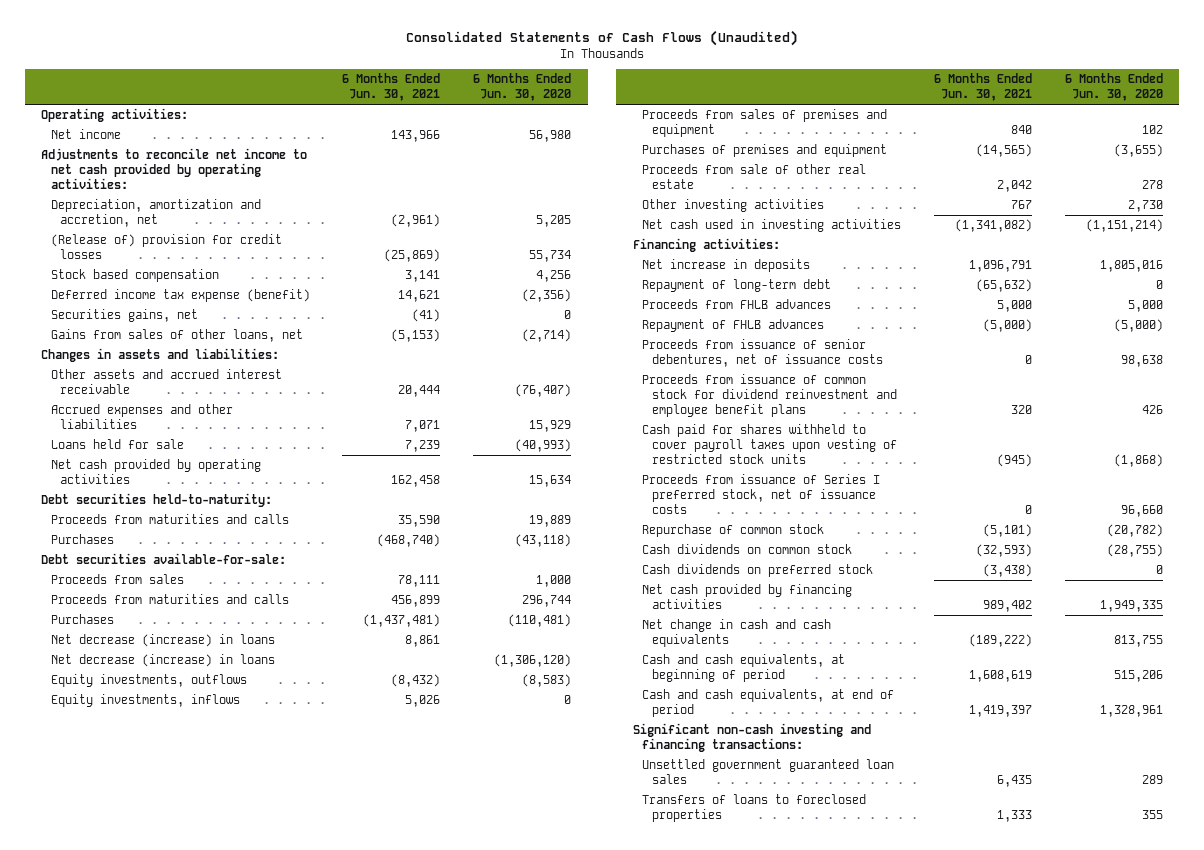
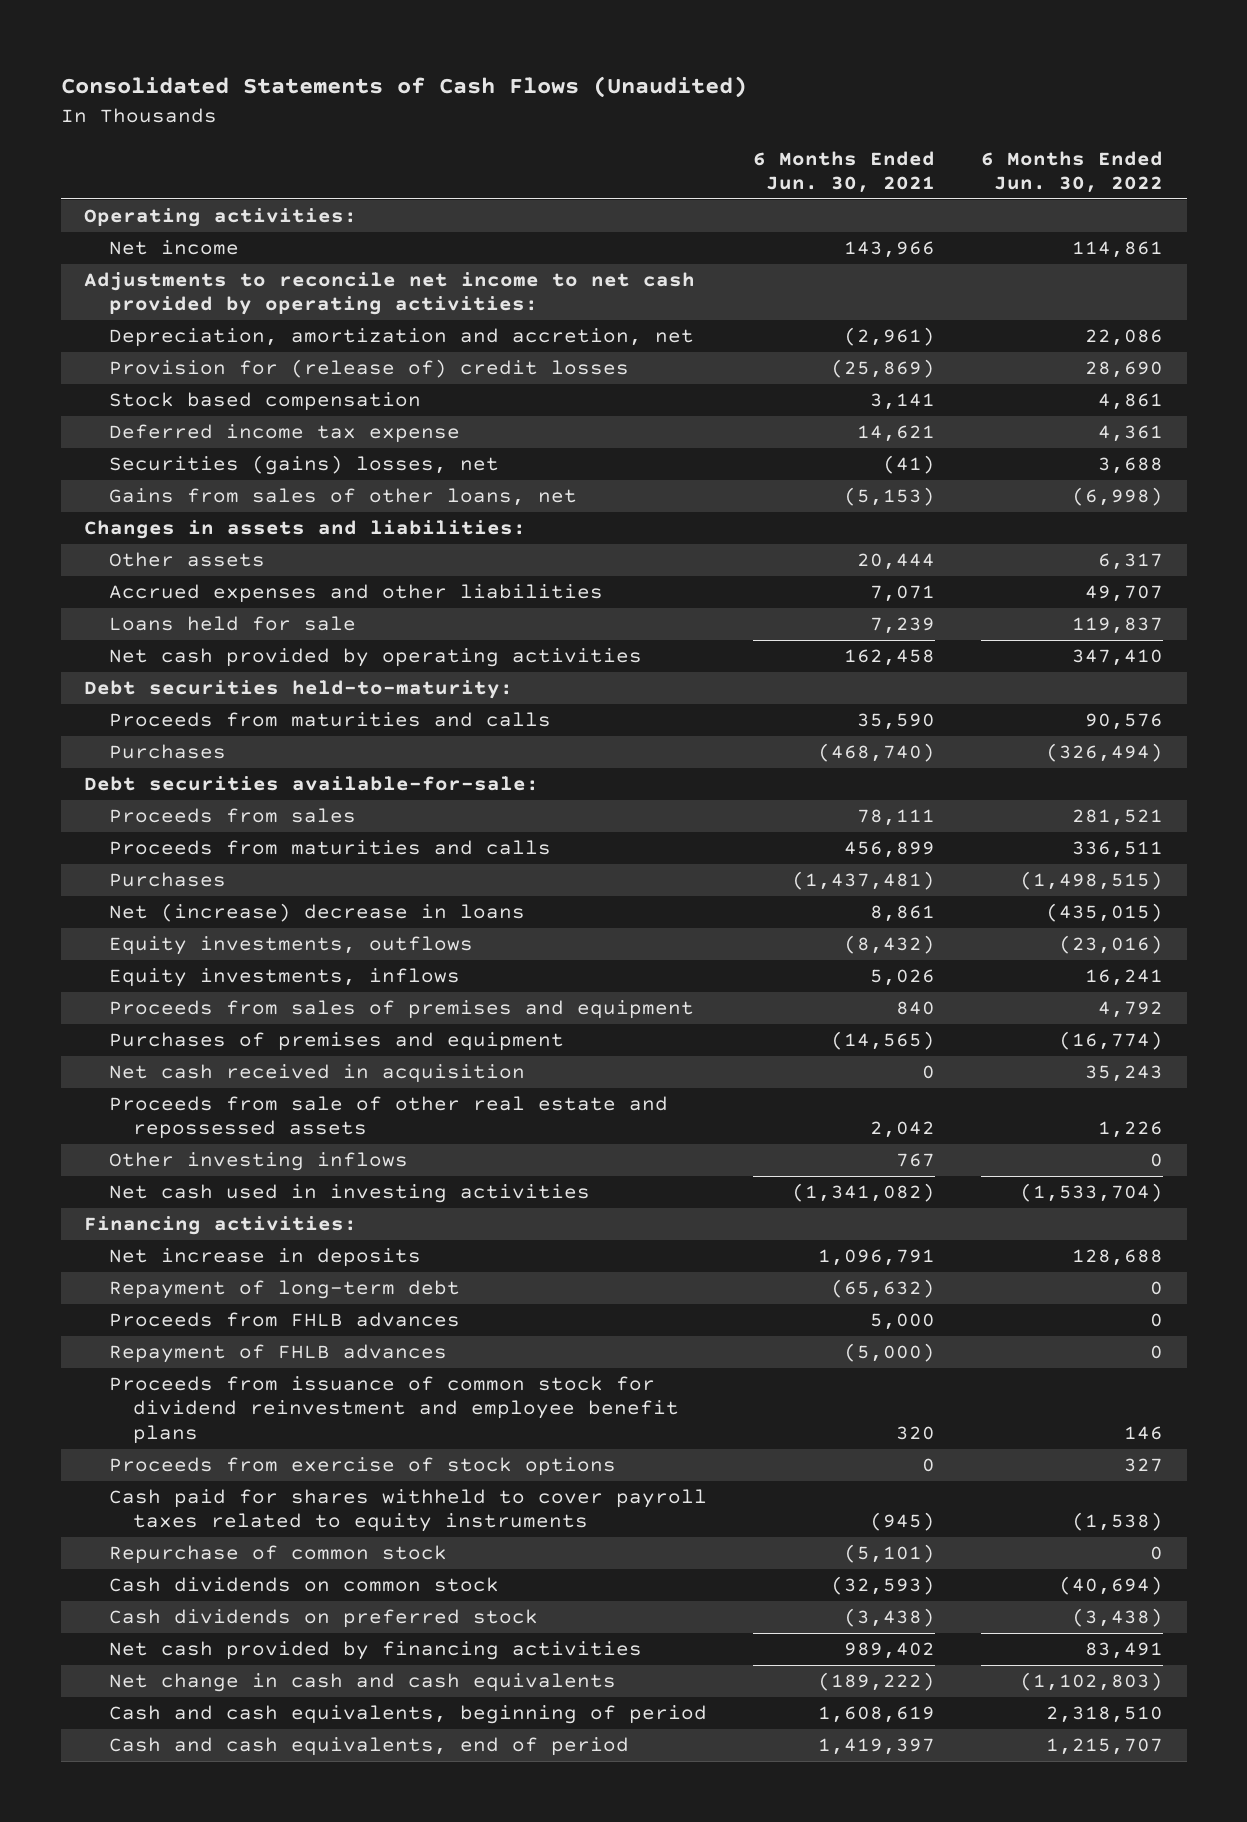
[473,73,572,102] 6 Months Ended Jun. 30, 2020 -> none
none -> [981,150,1164,194] 6 Months Ended Jun. 30, 2022
[50,234,282,259] (Release of) provision for credit losses -> [108,358,629,378] Provision for (release of) credit losses
[50,289,310,303] Deferred income tax expense (benefit) -> [108,423,460,443] Deferred income tax expense
[50,309,198,323] Securities gains, net -> [108,454,499,475] Securities (gains) losses, net
[50,369,282,394] Other assets and accrued interest receivable -> [108,551,265,567] Other assets
[50,654,275,668] Net decrease (increase) in loans -> none
[50,634,275,648] Net decrease (increase) in loans -> [108,902,525,922] Net (increase) decrease in loans
none -> [108,1063,525,1083] Net cash received in acquisition
[642,164,867,189] Proceeds from sale of other real estate -> [108,1095,668,1140] Proceeds from sale of other real estate and repossessed assets
[642,199,825,213] Other investing activities -> [108,1151,408,1171] Other investing inflows
[642,339,883,367] Proceeds from issuance of senior debentures, net of issuance costs -> none
[642,474,881,514] Proceeds from issuance of Series I preferred stock, net of issuance costs -> none
none -> [108,1456,616,1476] Proceeds from exercise of stock options
[642,424,897,464] Cash paid for shares withheld to cover payroll taxes upon vesting of restricted stock units -> [108,1488,707,1533] Cash paid for shares withheld to cover payroll taxes related to equity instruments
[632,723,871,752] Significant non-cash investing and financing transactions: -> none
[642,759,895,784] Unsettled government guaranteed loan sales -> none
[642,794,867,822] Transfers of loans to foreclosed properties -> none
[642,654,846,682] Cash and cash equivalents, at beginning of period -> [108,1704,707,1724] Cash and cash equivalents, beginning of period
[642,689,895,717] Cash and cash equivalents, at end of period -> [108,1736,629,1756] Cash and cash equivalents, end of period

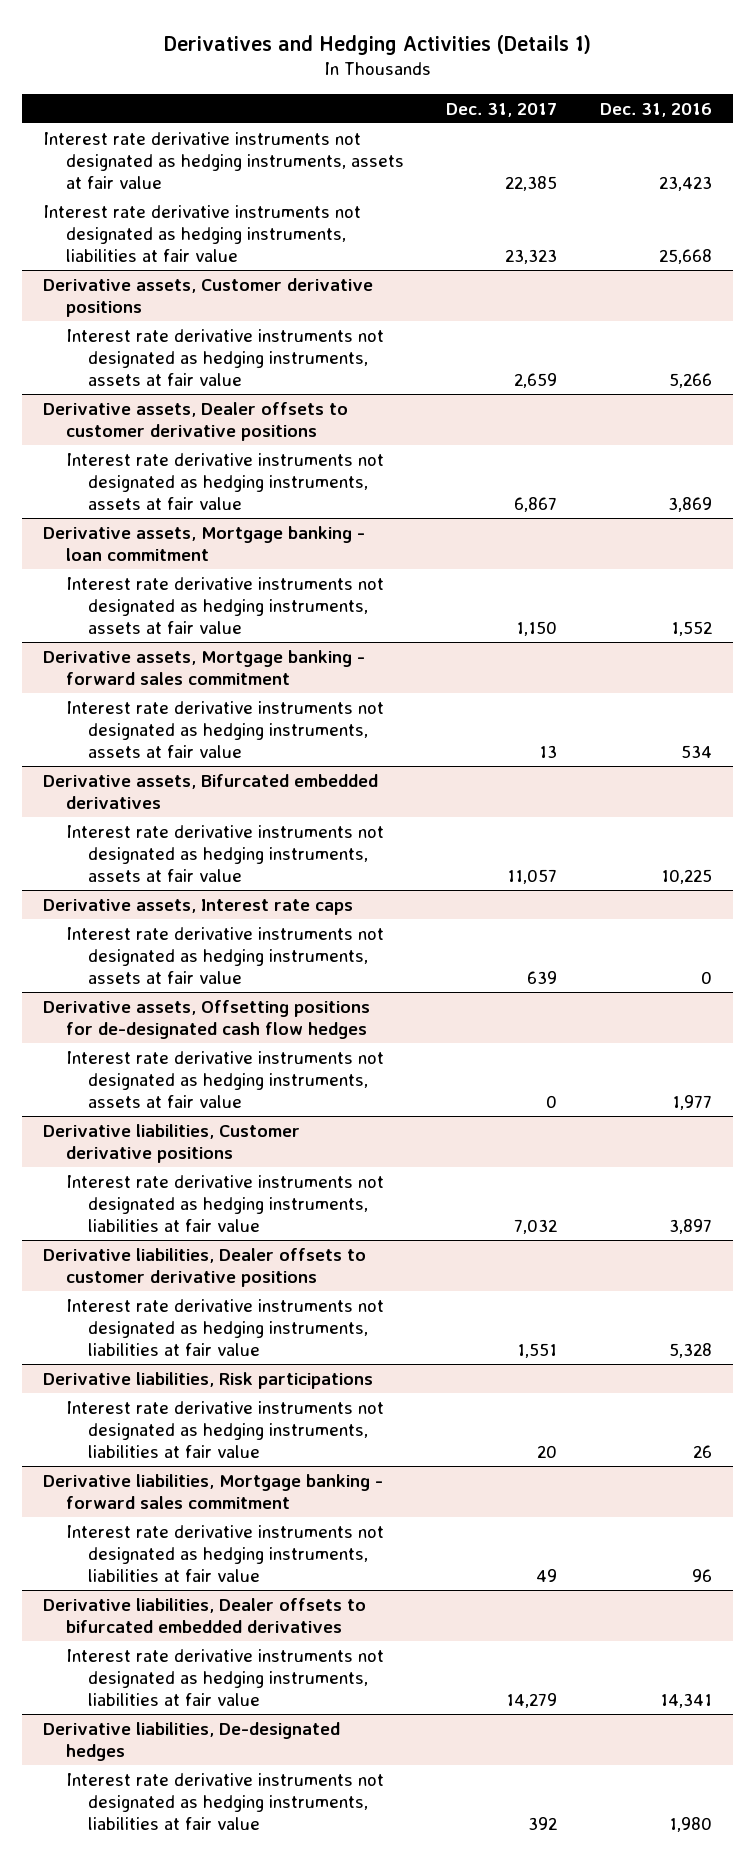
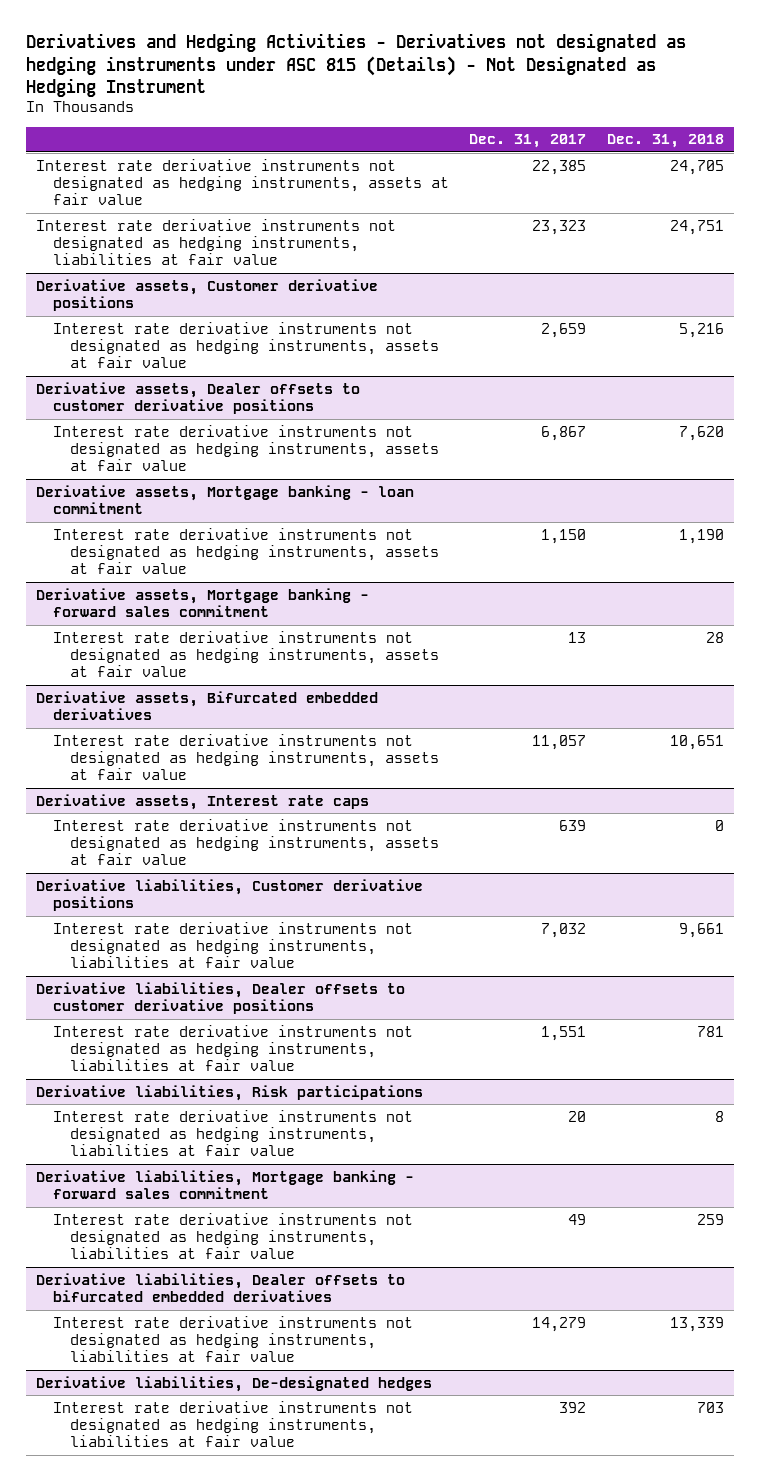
[163,34,591,55] Derivatives and Hedging Activities (Details 1) -> [25,33,686,98] Derivatives and Hedging Activities - Derivatives not designated as hedging instruments under ASC 815 (Details) - Not Designated as Hedging Instrument
[599,102,712,117] Dec. 31, 2016 -> none
none -> [606,134,724,149] Dec. 31, 2018
[43,999,371,1039] Derivative assets, Offsetting positions for de-designated cash flow hedges -> none
[65,1050,384,1108] Interest rate derivative instruments not designated as hedging instruments, assets at fair value -> none

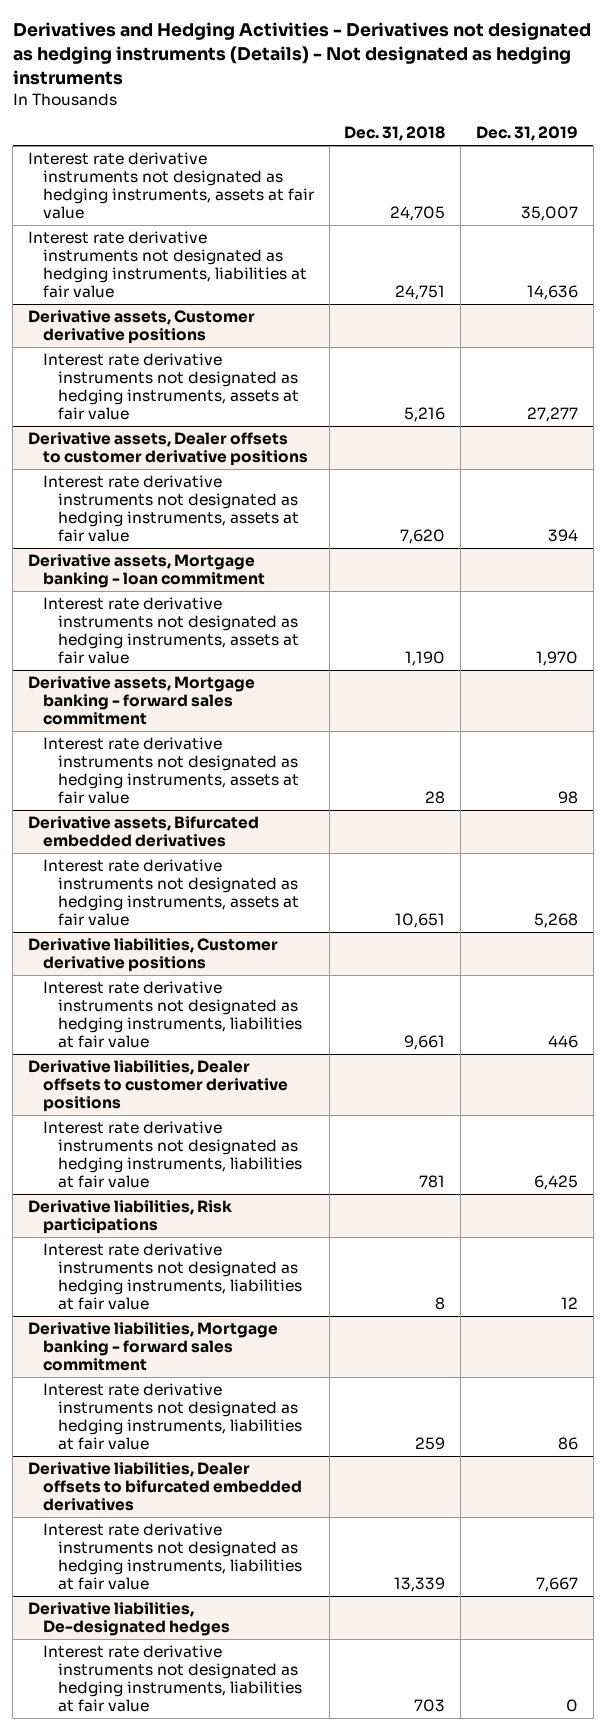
[25,33,686,98] Derivatives and Hedging Activities - Derivatives not designated as hedging instruments under ASC 815 (Details) - Not Designated as Hedging Instrument -> [12,22,591,86] Derivatives and Hedging Activities - Derivatives not designated as hedging instruments (Details) - Not designated as hedging instruments
[469,134,587,149] Dec. 31, 2017 -> none
none -> [475,126,578,142] Dec. 31, 2019
[36,793,370,810] Derivative assets, Interest rate caps -> none
[52,818,439,866] Interest rate derivative instruments not designated as hedging instruments, assets at fair value -> none

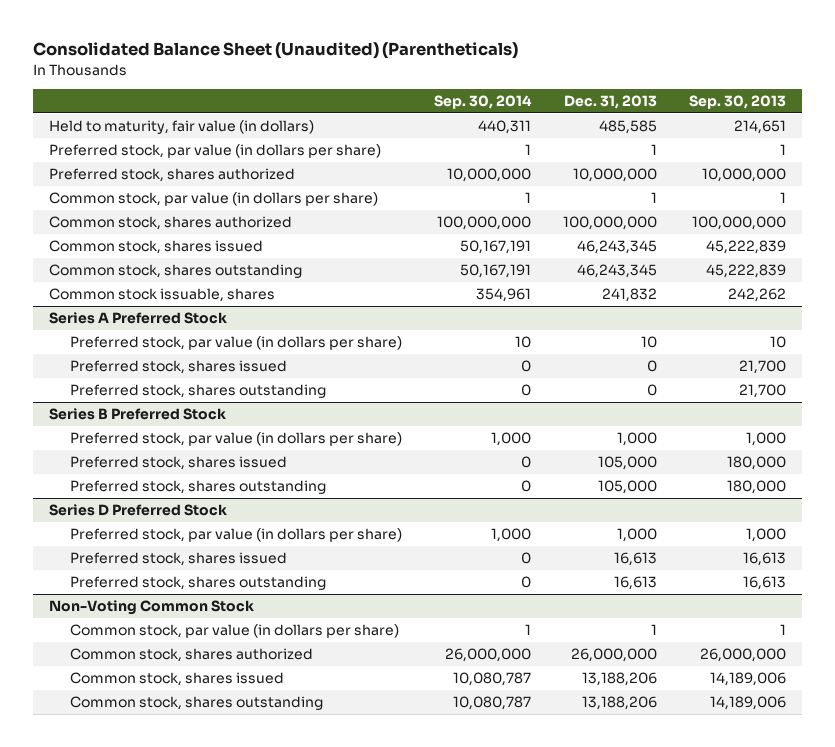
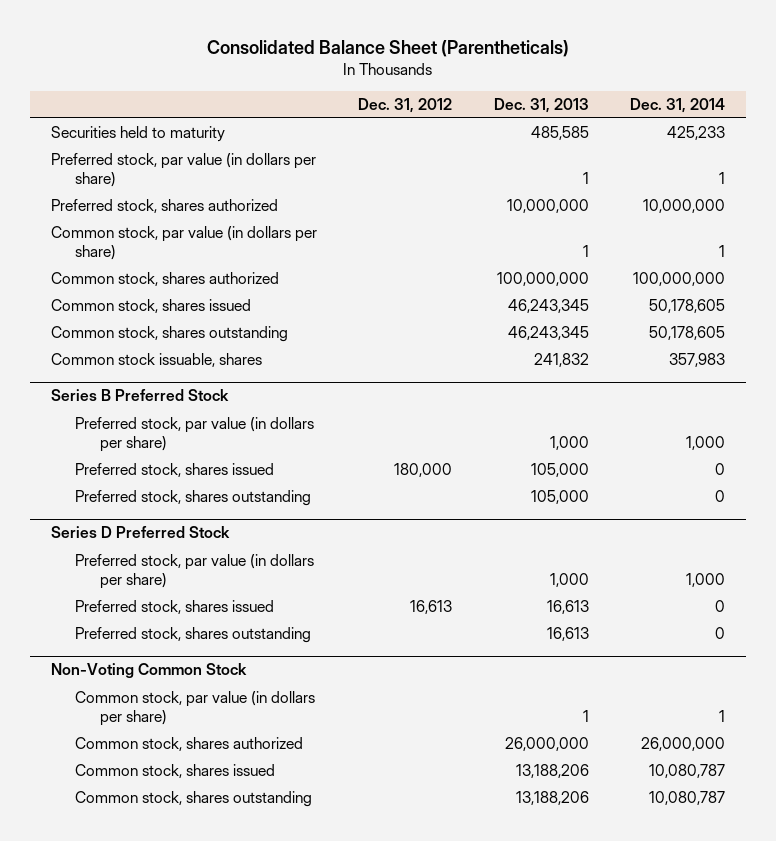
[33,42,519,60] Consolidated Balance Sheet (Unaudited) (Parentheticals) -> [206,40,569,58] Consolidated Balance Sheet (Parentheticals)
[433,94,532,109] Sep. 30, 2014 -> none
[688,94,786,109] Sep. 30, 2013 -> none
none -> [358,97,453,113] Dec. 31, 2012
none -> [629,97,725,113] Dec. 31, 2014
[49,120,315,135] Held to maturity, fair value (in dollars) -> [50,126,225,143] Securities held to maturity
[49,312,228,325] Series A Preferred Stock -> none
[69,336,402,351] Preferred stock, par value (in dollars per share) -> none
[69,360,287,375] Preferred stock, shares issued -> none
[69,384,326,399] Preferred stock, shares outstanding -> none

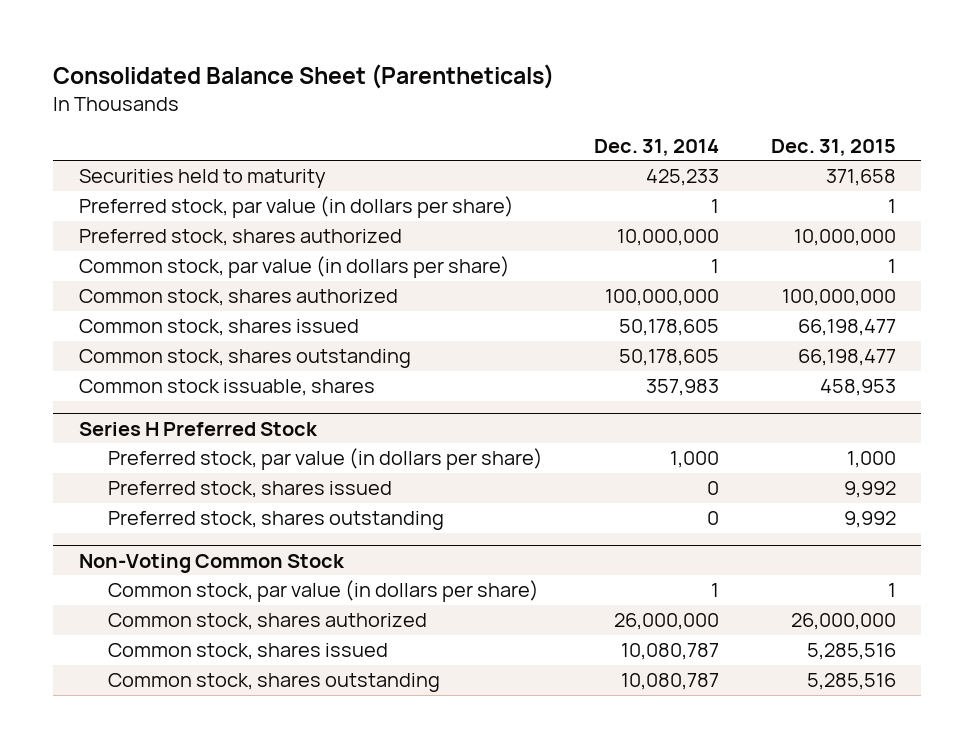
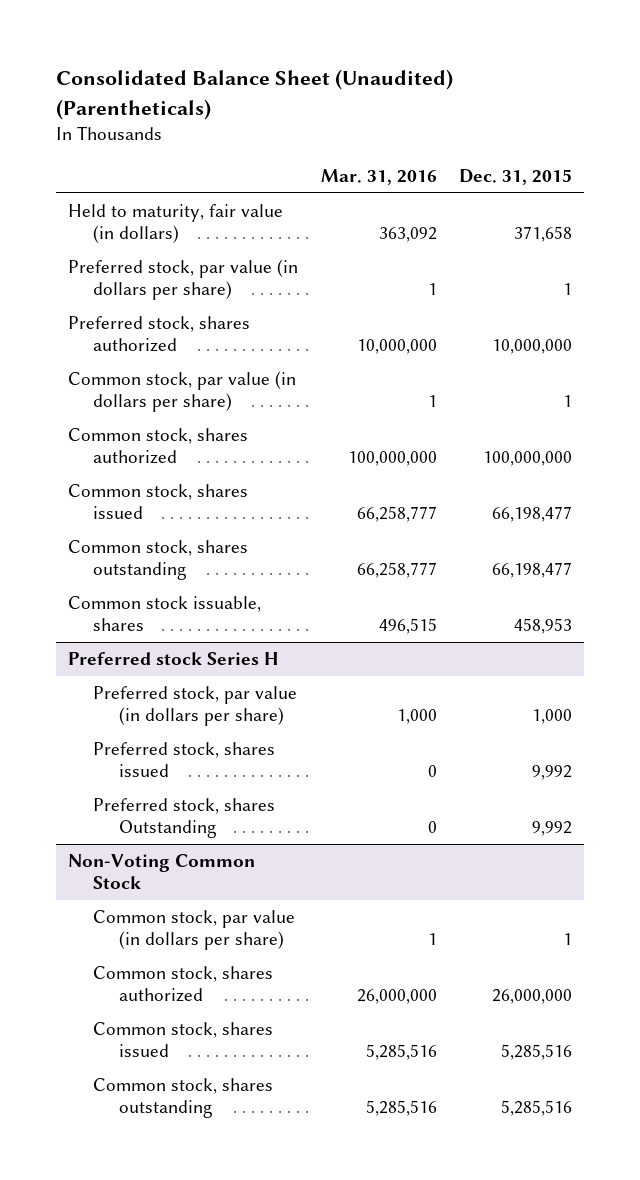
[53,63,555,89] Consolidated Balance Sheet (Parentheticals) -> [56,69,454,120] Consolidated Balance Sheet (Unaudited) (Parentheticals)
[594,138,720,156] Dec. 31, 2014 -> none
none -> [320,168,437,185] Mar. 31, 2016
[78,169,326,189] Securities held to maturity -> [67,204,283,244] Held to maturity, fair value (in dollars)
[78,421,318,436] Series H Preferred Stock -> [67,652,279,666] Preferred stock Series H
[107,511,444,531] Preferred stock, shares outstanding -> [93,798,276,839] Preferred stock, shares Outstanding

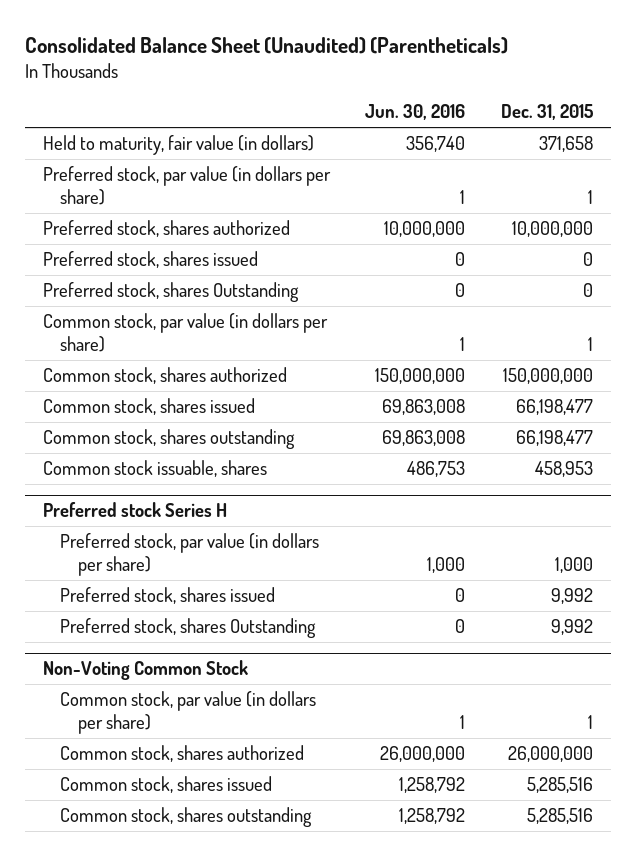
[320,168,437,185] Mar. 31, 2016 -> none
none -> [365,104,466,121] Jun. 30, 2016
none -> [42,251,258,269] Preferred stock, shares issued
none -> [42,282,299,303] Preferred stock, shares Outstanding
[483,451,573,467] 100,000,000 -> [503,368,594,385] 150,000,000

